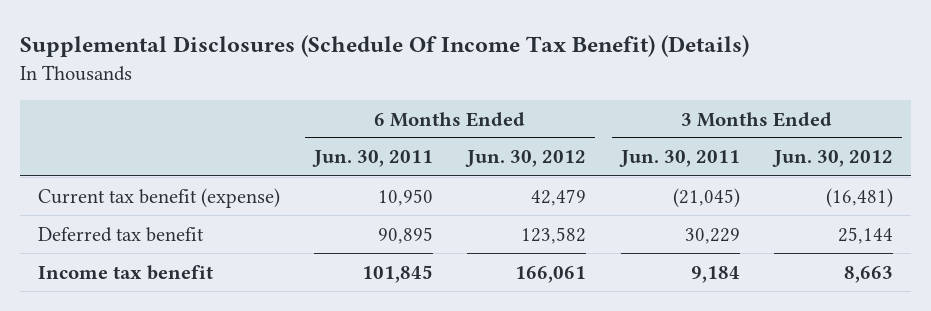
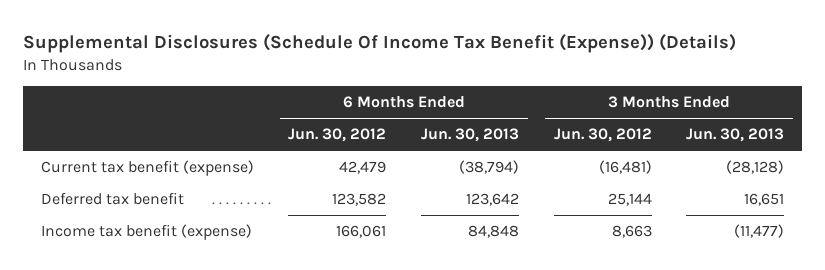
[20,35,750,58] Supplemental Disclosures (Schedule Of Income Tax Benefit) (Details) -> [23,34,737,54] Supplemental Disclosures (Schedule Of Income Tax Benefit (Expense)) (Details)
[312,150,434,168] Jun. 30, 2011 -> none
[618,150,740,168] Jun. 30, 2011 -> none
none -> [421,128,520,143] Jun. 30, 2013
none -> [686,128,785,143] Jun. 30, 2013
[37,264,213,280] Income tax benefit -> [40,224,252,241] Income tax benefit (expense)

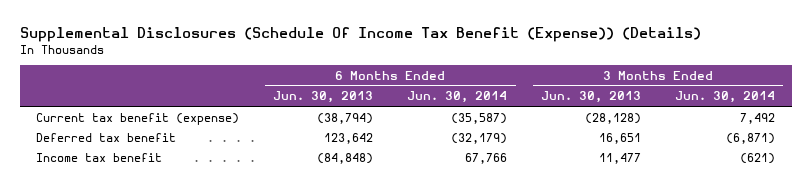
[288,128,387,143] Jun. 30, 2012 -> none
[553,128,652,143] Jun. 30, 2012 -> none
none -> [407,91,508,104] Jun. 30, 2014
none -> [674,91,775,104] Jun. 30, 2014
[40,224,252,241] Income tax benefit (expense) -> [36,152,163,162] Income tax benefit
[468,225,520,239] 84,848 -> [317,152,374,164] (84,848)
[734,224,785,239] (11,477) -> [599,152,642,164] 11,477

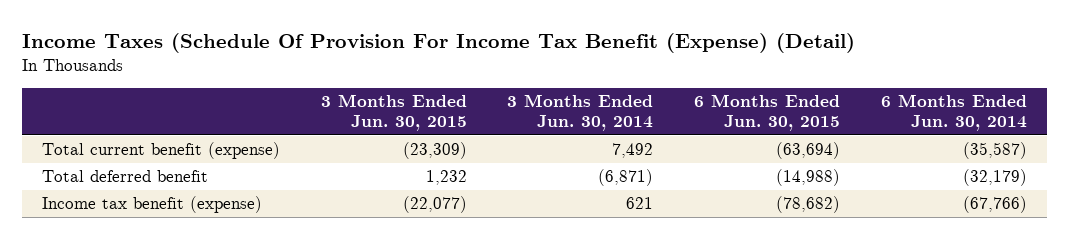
[19,26,701,42] Supplemental Disclosures (Schedule Of Income Tax Benefit (Expense)) (Details) -> [21,33,855,54] Income Taxes (Schedule Of Provision For Income Tax Benefit (Expense) (Detail)
[273,91,374,104] Jun. 30, 2013 -> none
[541,91,642,104] Jun. 30, 2013 -> none
none -> [320,94,467,131] 3 Months Ended Jun. 30, 2015
none -> [693,94,840,131] 6 Months Ended Jun. 30, 2015
[36,112,240,125] Current tax benefit (expense) -> [42,142,281,160] Total current benefit (expense)
[36,132,177,142] Deferred tax benefit -> [42,170,209,183] Total deferred benefit
[36,152,163,162] Income tax benefit -> [42,196,263,214] Income tax benefit (expense)
[465,152,508,164] 67,766 -> [962,196,1027,214] (67,766)
[739,152,775,164] (621) -> [626,197,654,210] 621

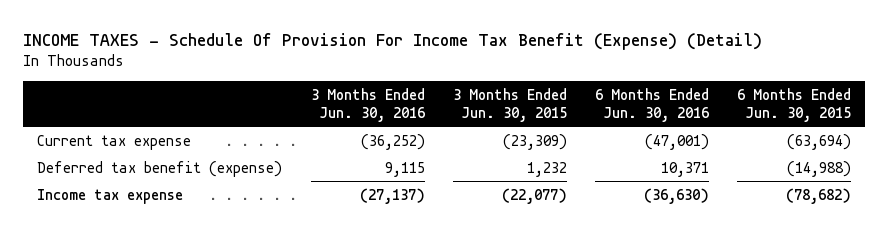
[21,33,855,54] Income Taxes (Schedule Of Provision For Income Tax Benefit (Expense) (Detail) -> [23,33,763,51] INCOME TAXES - Schedule Of Provision For Income Tax Benefit (Expense) (Detail)
[507,94,654,131] 3 Months Ended Jun. 30, 2014 -> none
[880,94,1027,131] 6 Months Ended Jun. 30, 2014 -> none
none -> [310,87,425,122] 3 Months Ended Jun. 30, 2016
none -> [594,87,709,122] 6 Months Ended Jun. 30, 2016
[42,142,281,160] Total current benefit (expense) -> [37,134,192,150] Current tax expense
[42,170,209,183] Total deferred benefit -> [37,160,283,177] Deferred tax benefit (expense)
[42,196,263,214] Income tax benefit (expense) -> [37,188,184,204] Income tax expense

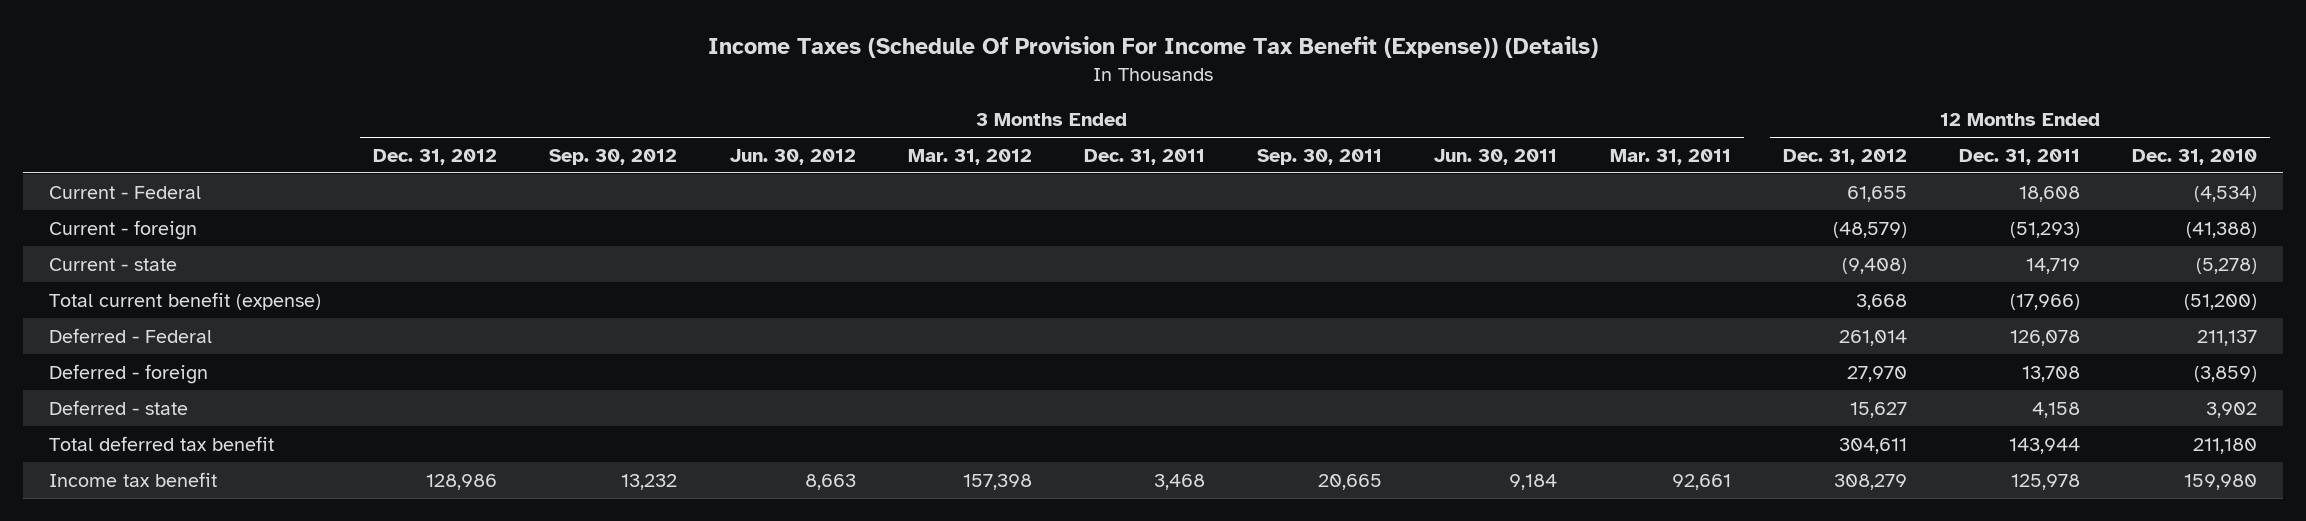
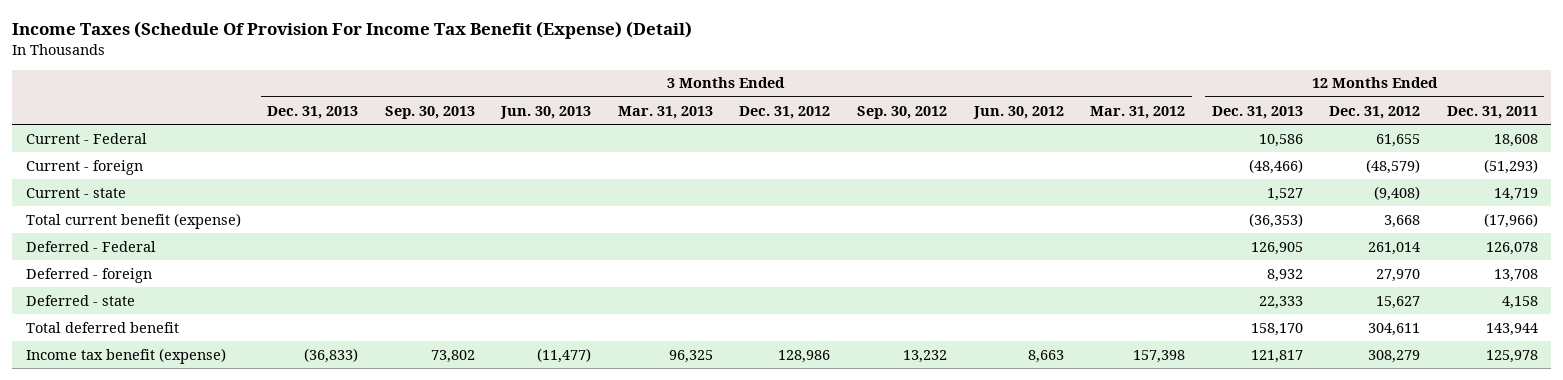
[708,36,1599,59] Income Taxes (Schedule Of Provision For Income Tax Benefit (Expense)) (Details) -> [12,21,693,40] Income Taxes (Schedule Of Provision For Income Tax Benefit (Expense) (Detail)
[1084,148,1206,165] Dec. 31, 2011 -> none
[1257,148,1383,165] Sep. 30, 2011 -> none
[1434,148,1558,165] Jun. 30, 2011 -> none
[1609,148,1731,165] Mar. 31, 2011 -> none
[2132,148,2258,165] Dec. 31, 2010 -> none
none -> [267,105,359,119] Dec. 31, 2013
none -> [384,105,475,119] Sep. 30, 2013
none -> [500,105,592,119] Jun. 30, 2013
none -> [617,105,713,119] Mar. 31, 2013
none -> [1211,105,1303,119] Dec. 31, 2013
[49,435,275,451] Total deferred tax benefit -> [25,321,179,333] Total deferred benefit
[49,471,218,487] Income tax benefit -> [25,347,226,364] Income tax benefit (expense)

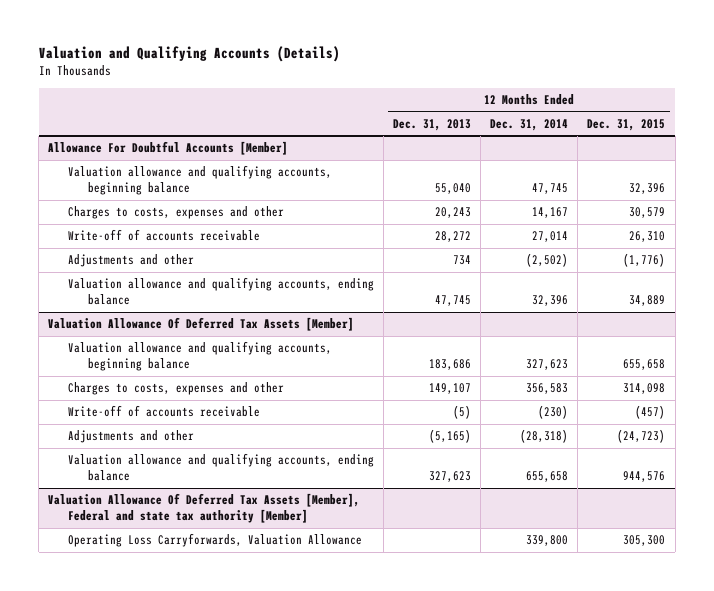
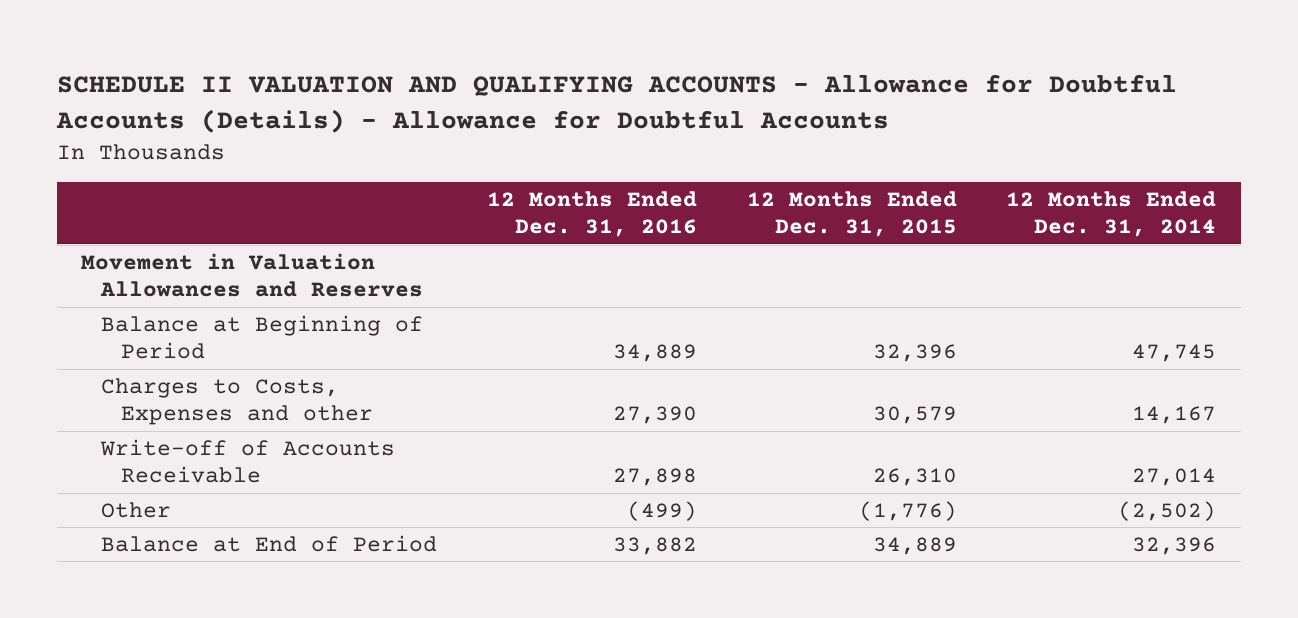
[38,46,340,63] Valuation and Qualifying Accounts (Details) -> [55,74,1177,133] SCHEDULE II VALUATION AND QUALIFYING ACCOUNTS - Allowance for Doubtful Accounts (Details) - Allowance for Doubtful Accounts
[393,118,472,131] Dec. 31, 2013 -> none
none -> [487,190,698,238] 12 Months Ended Dec. 31, 2016
[48,141,289,156] Allowance For Doubtful Accounts [Member] -> none
[48,317,355,332] Valuation Allowance Of Deferred Tax Assets [Member] -> none
[68,341,333,372] Valuation allowance and qualifying accounts, beginning balance -> none
[68,382,285,396] Charges to costs, expenses and other -> none
[68,405,261,418] Write-off of accounts receivable -> none
[68,430,195,444] Adjustments and other -> none
[68,453,375,482] Valuation allowance and qualifying accounts, ending balance -> none
[48,493,361,524] Valuation Allowance Of Deferred Tax Assets [Member], Federal and state tax authority [Member] -> none
[68,533,363,548] Operating Loss Carryforwards, Valuation Allowance -> none
none -> [81,252,424,298] Movement in Valuation Allowances and Reserves
[68,165,333,196] Valuation allowance and qualifying accounts, beginning balance -> [101,314,424,360] Balance at Beginning of Period
[68,206,285,220] Charges to costs, expenses and other -> [101,377,374,426] Charges to Costs, Expenses and other
[68,229,261,242] Write-off of accounts receivable -> [100,438,396,484] Write-off of Accounts Receivable
[68,254,195,268] Adjustments and other -> [101,501,172,518] Other
[68,277,375,306] Valuation allowance and qualifying accounts, ending balance -> [101,534,438,552] Balance at End of Period

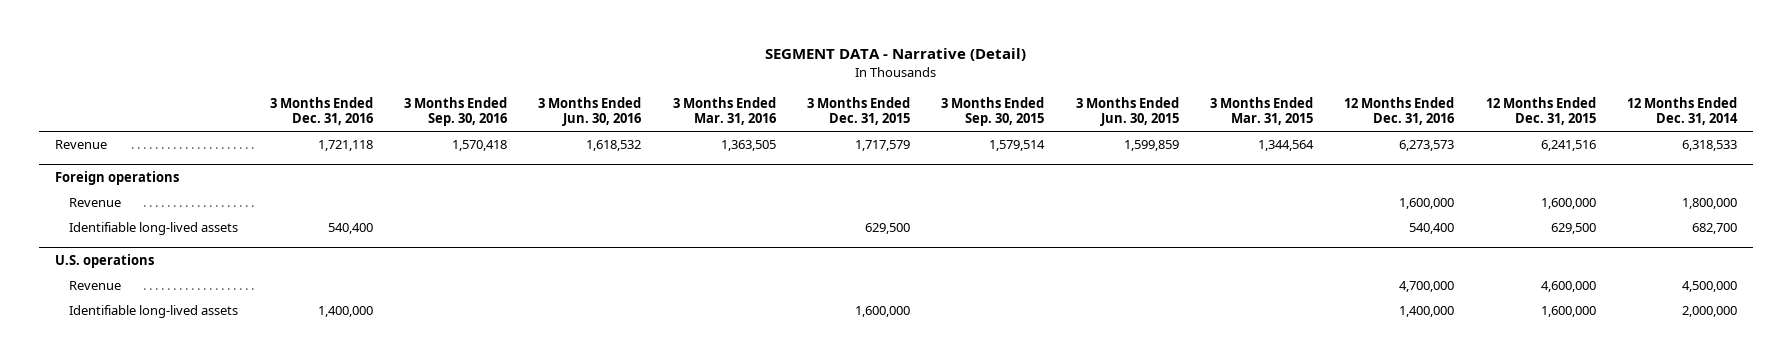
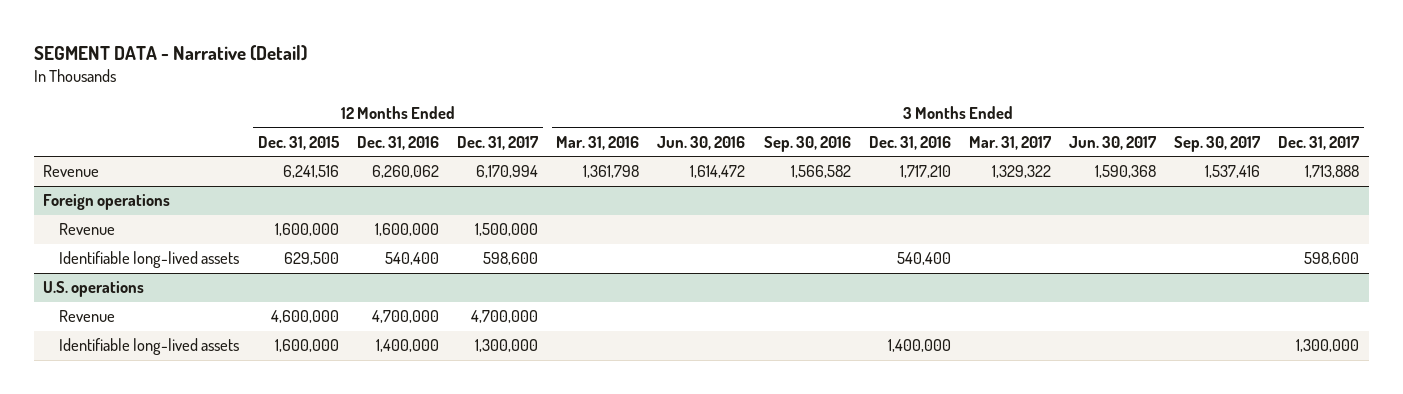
[807,96,911,126] 3 Months Ended Dec. 31, 2015 -> none
[941,96,1045,127] 3 Months Ended Sep. 30, 2015 -> none
[1075,96,1179,127] 3 Months Ended Jun. 30, 2015 -> none
[1210,96,1314,126] 3 Months Ended Mar. 31, 2015 -> none
[1627,96,1739,126] 12 Months Ended Dec. 31, 2014 -> none
none -> [457,135,540,150] Dec. 31, 2017
none -> [968,135,1052,150] Mar. 31, 2017
none -> [1069,135,1158,150] Jun. 30, 2017
none -> [1174,135,1262,152] Sep. 30, 2017
none -> [1278,135,1361,150] Dec. 31, 2017
[317,140,373,152] 1,721,118 -> [899,165,951,179] 1,717,210
[452,140,508,152] 1,570,418 -> [790,165,851,179] 1,566,582
[586,140,642,152] 1,618,532 -> [690,165,746,179] 1,614,472
[720,140,776,152] 1,363,505 -> [583,165,640,179] 1,361,798
[1399,140,1455,152] 6,273,573 -> [371,165,439,179] 6,260,062

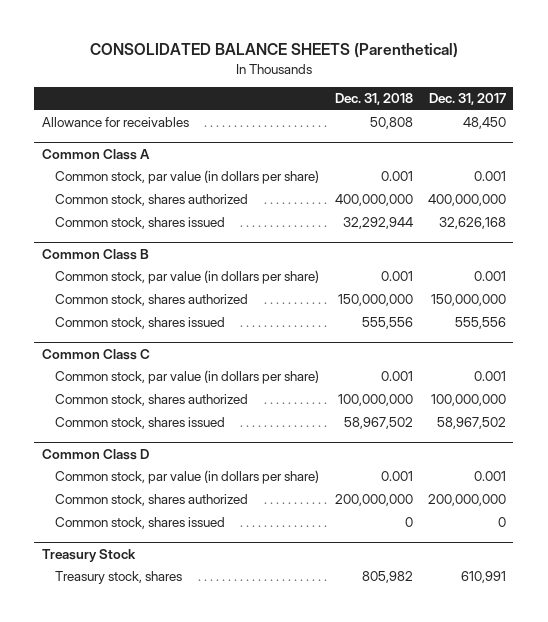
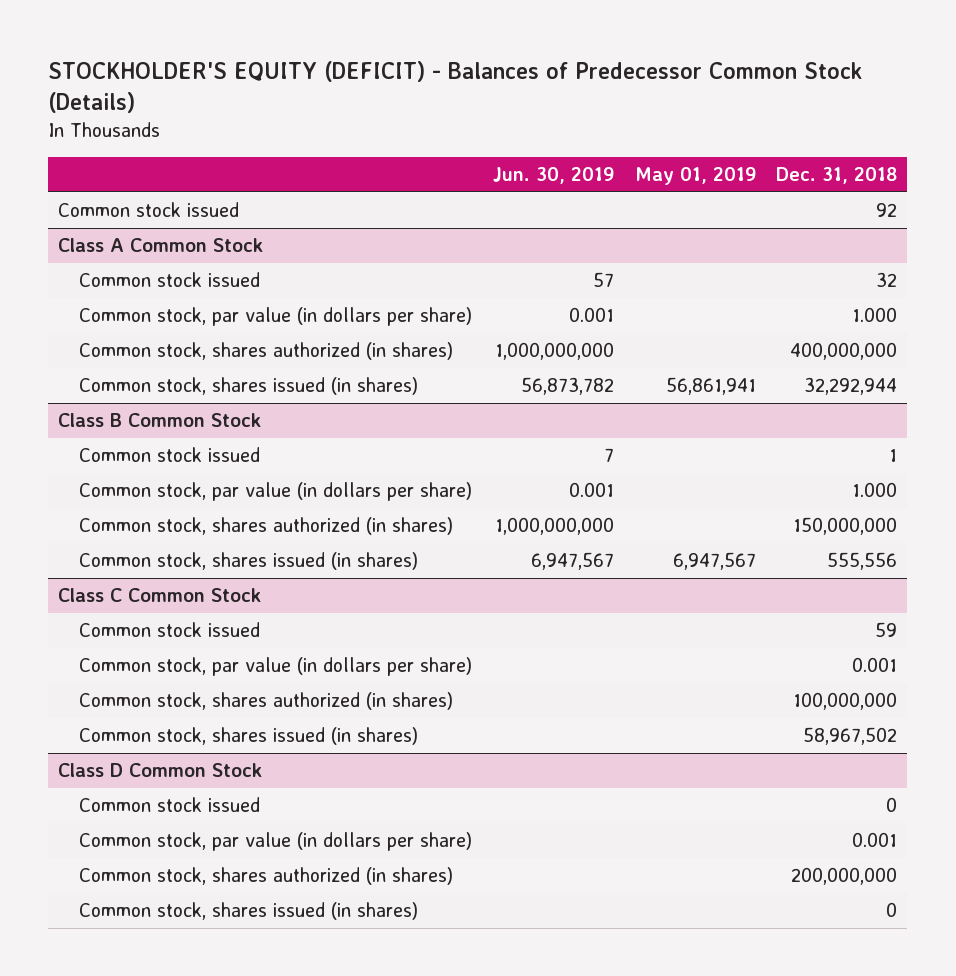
[89,43,458,59] CONSOLIDATED BALANCE SHEETS (Parenthetical) -> [48,61,863,114] STOCKHOLDER'S EQUITY (DEFICIT) - Balances of Predecessor Common Stock (Details)
[428,93,506,106] Dec. 31, 2017 -> none
none -> [492,167,614,185] Jun. 30, 2019
none -> [634,167,756,186] May 01, 2019
[41,117,189,128] Allowance for receivables -> none
none -> [58,202,240,218] Common stock issued
[41,148,150,160] Common Class A -> [58,238,264,253] Class A Common Stock
none -> [79,272,261,288] Common stock issued
[380,171,413,182] 0.001 -> [852,307,898,323] 1.000
[55,194,249,207] Common stock, shares authorized -> [79,342,454,361] Common stock, shares authorized (in shares)
[55,217,226,230] Common stock, shares issued -> [79,377,419,396] Common stock, shares issued (in shares)
[41,248,149,260] Common Class B -> [58,413,262,428] Class B Common Stock
none -> [79,447,261,463] Common stock issued
[380,271,413,282] 0.001 -> [852,482,898,498] 1.000
[55,294,249,307] Common stock, shares authorized -> [79,517,454,536] Common stock, shares authorized (in shares)
[55,317,226,330] Common stock, shares issued -> [79,552,419,571] Common stock, shares issued (in shares)
[41,348,150,360] Common Class C -> [58,588,262,603] Class C Common Stock
none -> [79,622,261,638] Common stock issued
[55,394,249,407] Common stock, shares authorized -> [79,692,454,711] Common stock, shares authorized (in shares)
[55,417,226,430] Common stock, shares issued -> [79,727,419,746] Common stock, shares issued (in shares)
[41,448,149,460] Common Class D -> [58,763,263,778] Class D Common Stock
none -> [79,797,261,813] Common stock issued
[41,548,136,562] Treasury Stock -> none
[55,571,183,585] Treasury stock, shares -> none
[55,494,249,507] Common stock, shares authorized -> [79,867,454,886] Common stock, shares authorized (in shares)
[55,517,226,530] Common stock, shares issued -> [79,902,419,921] Common stock, shares issued (in shares)

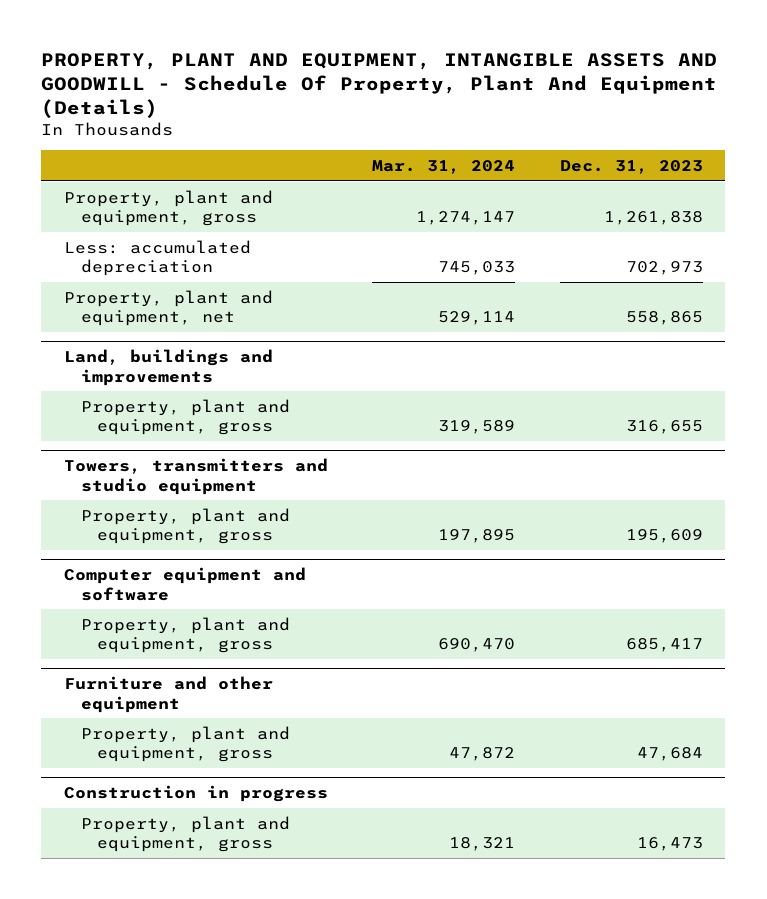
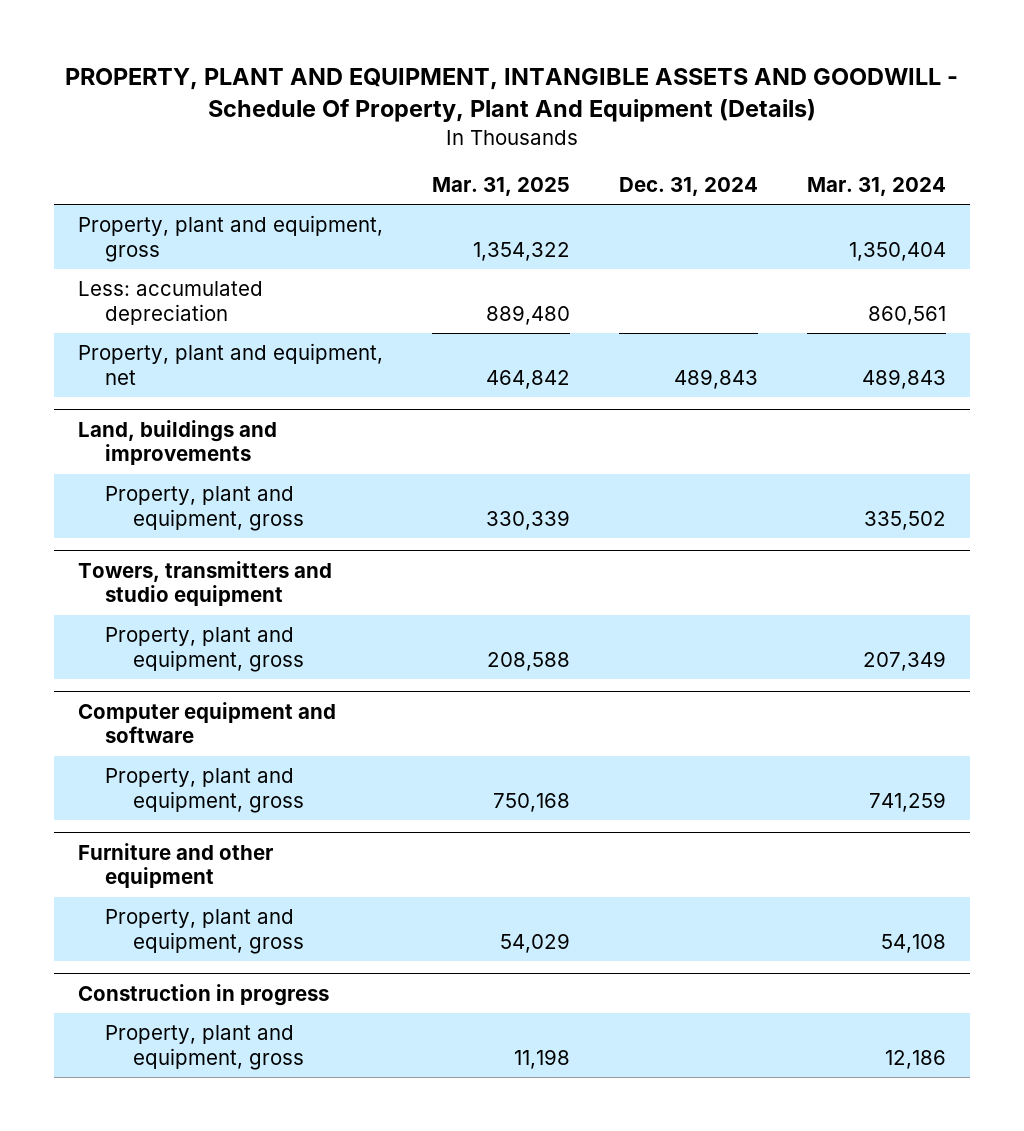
[559,159,703,174] Dec. 31, 2023 -> none
none -> [432,177,571,197] Mar. 31, 2025
none -> [619,177,759,197] Dec. 31, 2024
[416,210,516,225] 1,274,147 -> [849,241,947,261] 1,350,404
[438,260,516,275] 745,033 -> [868,305,947,325] 860,561
[438,310,516,325] 529,114 -> [862,368,947,389] 489,843
[438,419,516,434] 319,589 -> [864,510,947,530] 335,502
[438,528,516,543] 197,895 -> [863,650,947,671] 207,349
[438,637,516,652] 690,470 -> [869,791,947,812] 741,259
[449,746,516,761] 47,872 -> [881,933,947,953] 54,108
[449,836,516,851] 18,321 -> [885,1049,947,1069] 12,186

